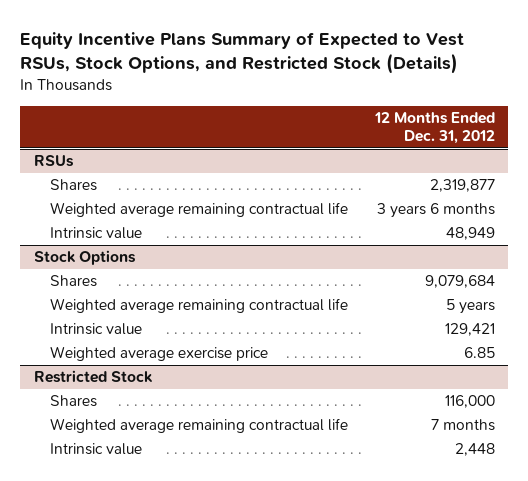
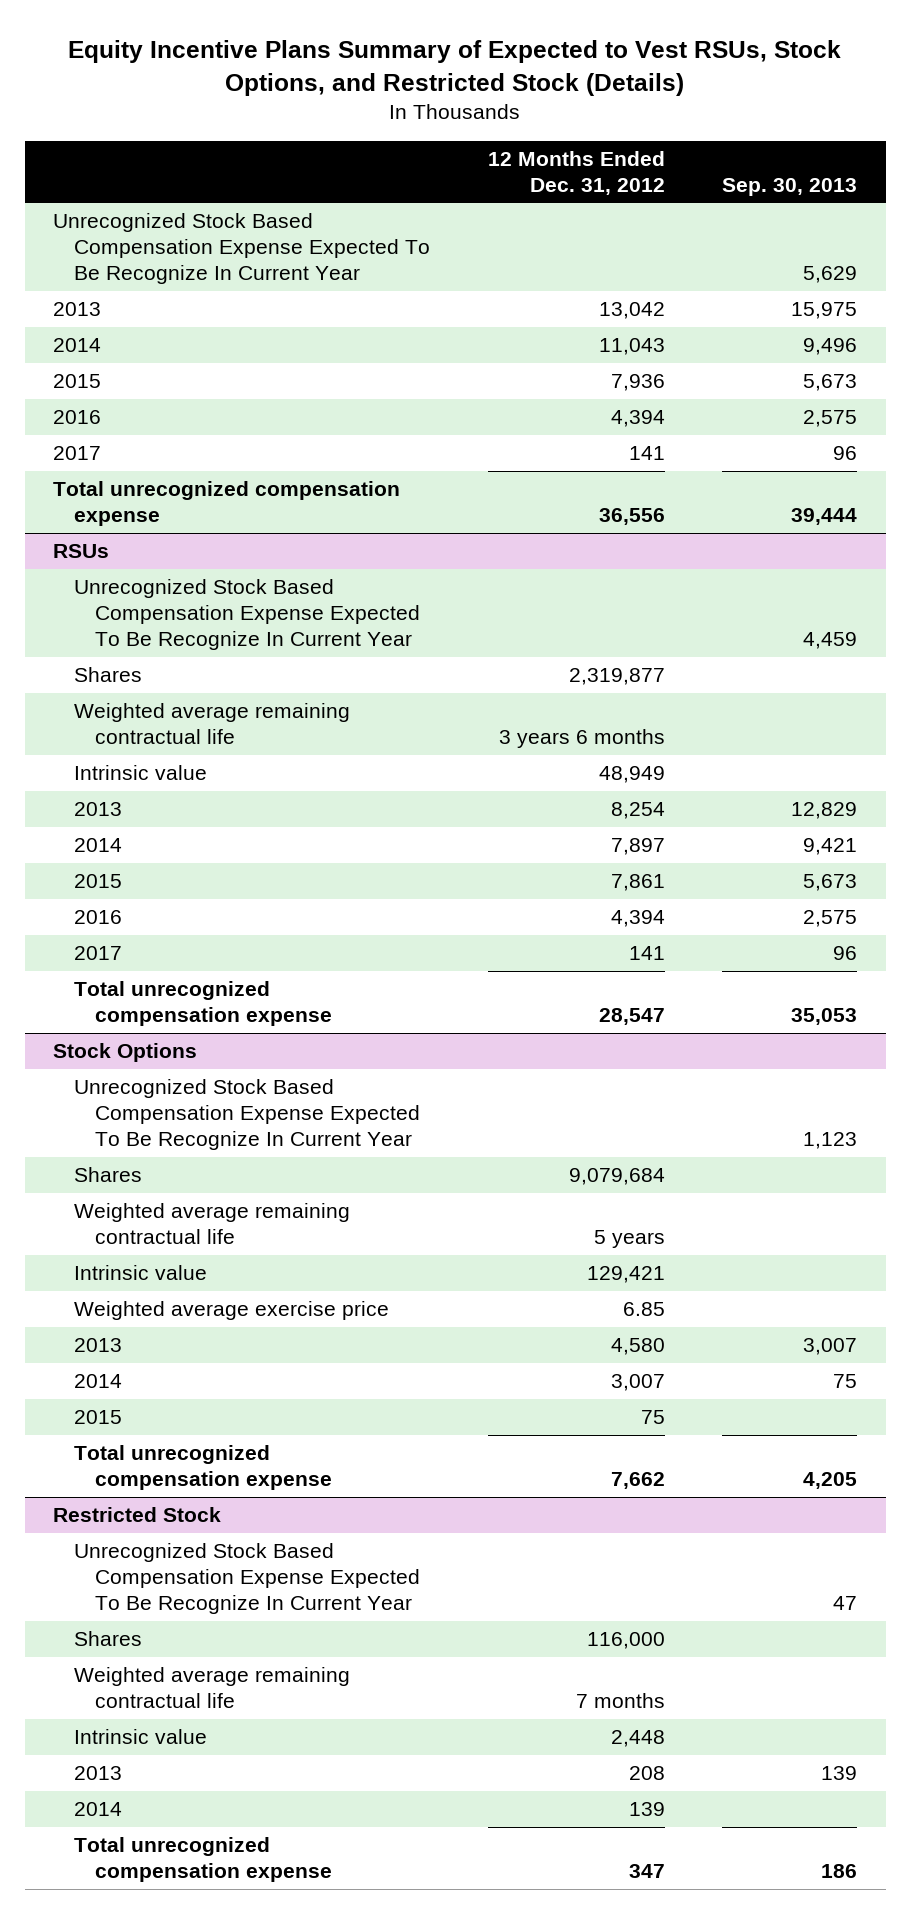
none -> [722,177,858,196] Sep. 30, 2013
none -> [53,213,431,285] Unrecognized Stock Based Compensation Expense Expected To Be Recognize In Current Year
none -> [53,302,102,317] 2013
none -> [53,338,102,353] 2014
none -> [53,374,102,389] 2015
none -> [53,410,102,425] 2016
none -> [53,446,102,461] 2017
none -> [53,481,401,527] Total unrecognized compensation expense
none -> [74,579,421,651] Unrecognized Stock Based Compensation Expense Expected To Be Recognize In Current Year
none -> [74,802,123,817] 2013
none -> [74,838,123,853] 2014
none -> [74,874,123,889] 2015
none -> [74,910,123,925] 2016
none -> [74,946,123,961] 2017
none -> [74,981,333,1027] Total unrecognized compensation expense
none -> [74,1079,421,1151] Unrecognized Stock Based Compensation Expense Expected To Be Recognize In Current Year
none -> [74,1338,123,1353] 2013
none -> [74,1374,123,1389] 2014
none -> [74,1410,123,1425] 2015
none -> [74,1445,333,1491] Total unrecognized compensation expense
none -> [74,1543,421,1615] Unrecognized Stock Based Compensation Expense Expected To Be Recognize In Current Year
none -> [74,1766,123,1781] 2013
none -> [74,1802,123,1817] 2014
none -> [74,1837,333,1883] Total unrecognized compensation expense

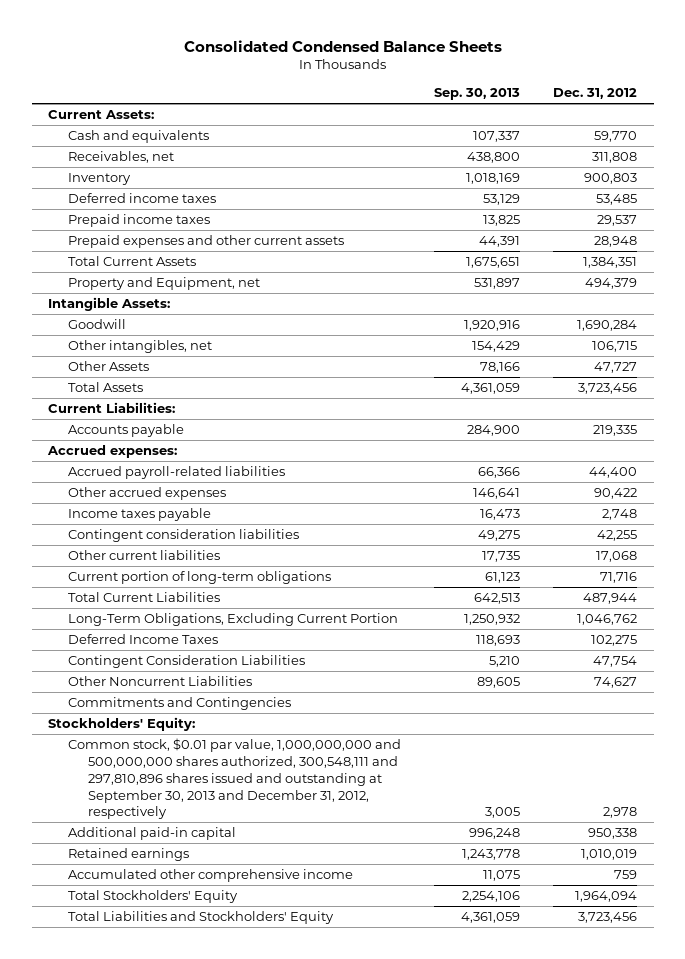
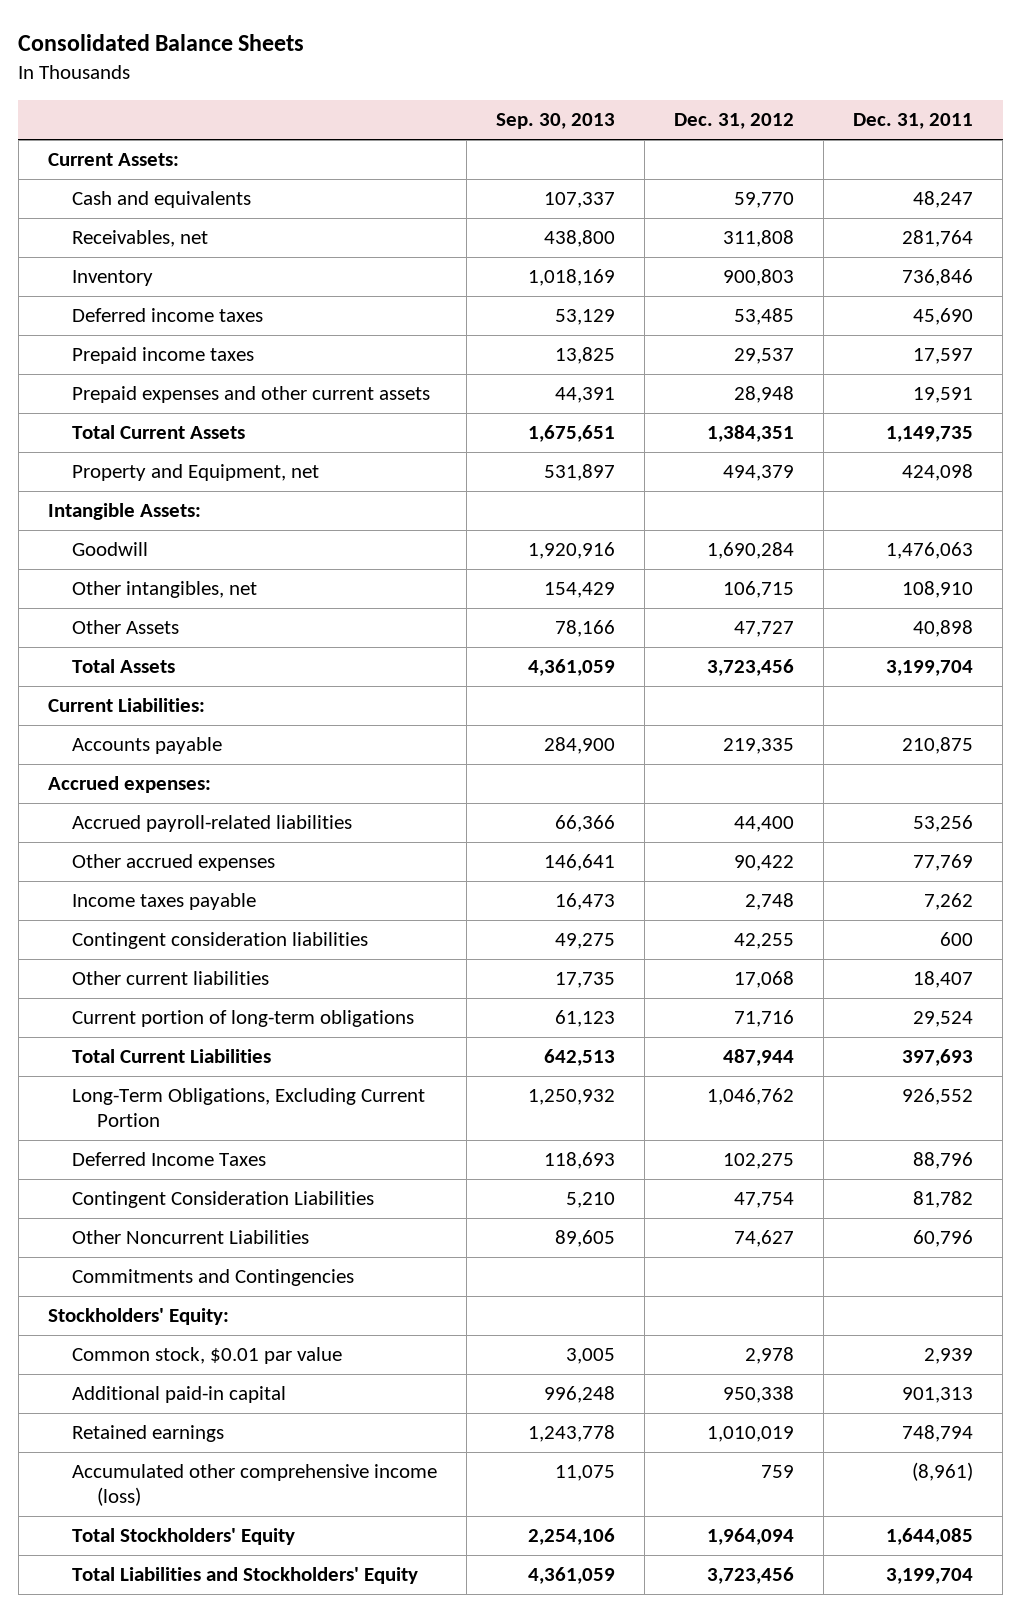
[183,39,502,52] Consolidated Condensed Balance Sheets -> [18,33,305,51] Consolidated Balance Sheets
none -> [853,113,974,130] Dec. 31, 2011
[68,737,402,820] Common stock, $0.01 par value, 1,000,000,000 and 500,000,000 shares authorized, 300,548,111 and 297,810,896 shares issued and outstanding at September 30, 2013 and December 31, 2012, respectively -> [72,1347,343,1365] Common stock, $0.01 par value
[68,868,354,882] Accumulated other comprehensive income -> [72,1464,438,1507] Accumulated other comprehensive income (loss)

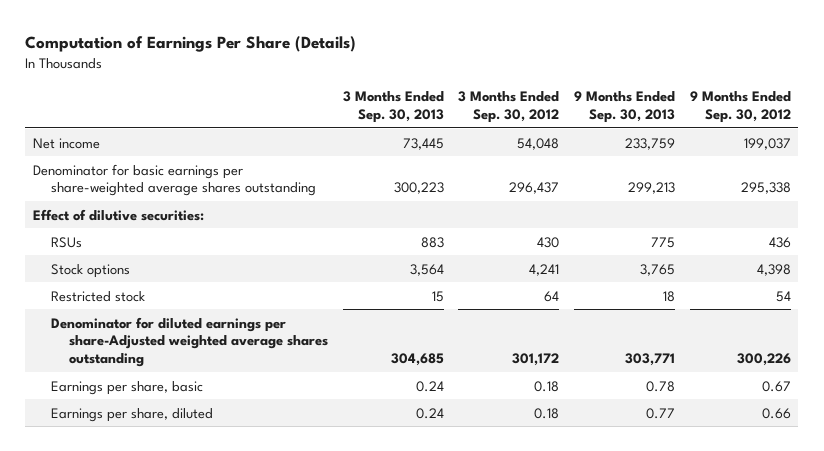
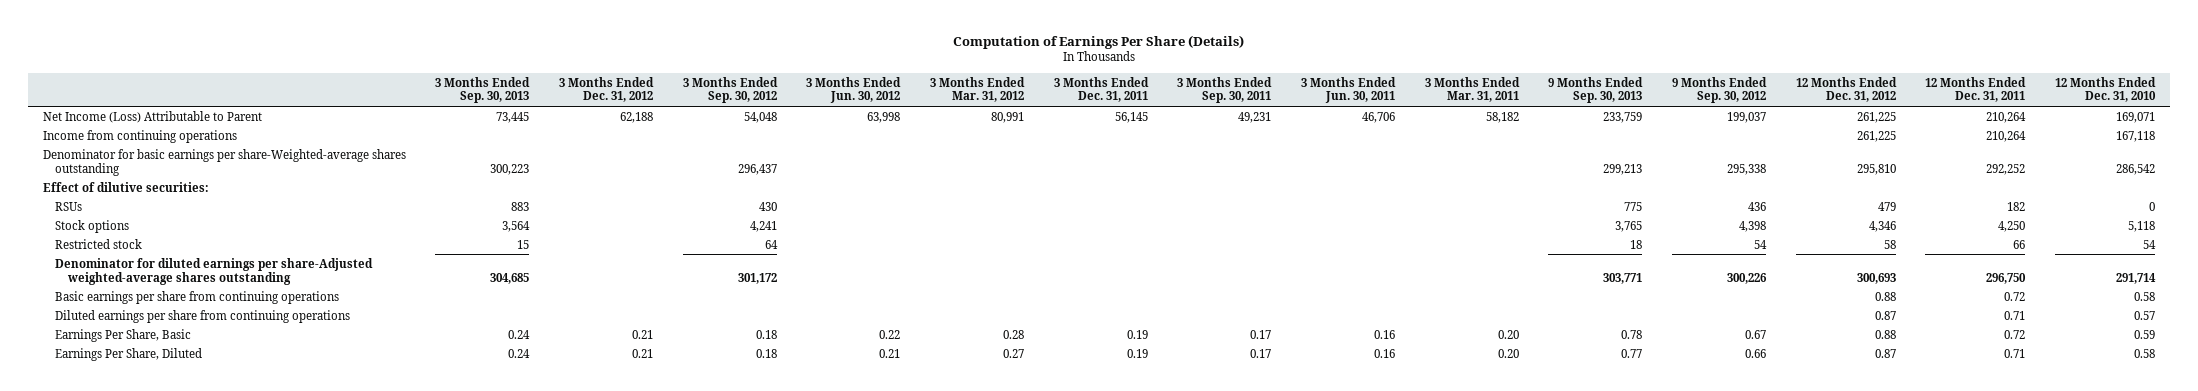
none -> [559,76,655,103] 3 Months Ended Dec. 31, 2012
none -> [806,76,902,104] 3 Months Ended Jun. 30, 2012
none -> [930,76,1026,103] 3 Months Ended Mar. 31, 2012
none -> [1053,76,1149,103] 3 Months Ended Dec. 31, 2011
none -> [1177,76,1273,104] 3 Months Ended Sep. 30, 2011
none -> [1301,76,1397,104] 3 Months Ended Jun. 30, 2011
none -> [1424,76,1520,103] 3 Months Ended Mar. 31, 2011
none -> [1795,76,1897,103] 12 Months Ended Dec. 31, 2012
none -> [1925,76,2027,103] 12 Months Ended Dec. 31, 2011
none -> [2055,76,2157,103] 12 Months Ended Dec. 31, 2010
[32,137,100,149] Net income -> [42,110,262,123] Net Income (Loss) Attributable to Parent
none -> [42,129,237,143] Income from continuing operations
[32,163,316,197] Denominator for basic earnings per share-weighted average shares outstanding -> [42,148,406,176] Denominator for basic earnings per share-Weighted-average shares outstanding
[50,316,328,367] Denominator for diluted earnings per share-Adjusted weighted average shares outstanding -> [55,257,374,285] Denominator for diluted earnings per share-Adjusted weighted-average shares outstanding
none -> [55,290,340,304] Basic earnings per share from continuing operations
none -> [55,309,351,323] Diluted earnings per share from continuing operations
[50,380,203,395] Earnings per share, basic -> [55,328,192,342] Earnings Per Share, Basic
[50,407,213,422] Earnings per share, diluted -> [55,347,203,361] Earnings Per Share, Diluted

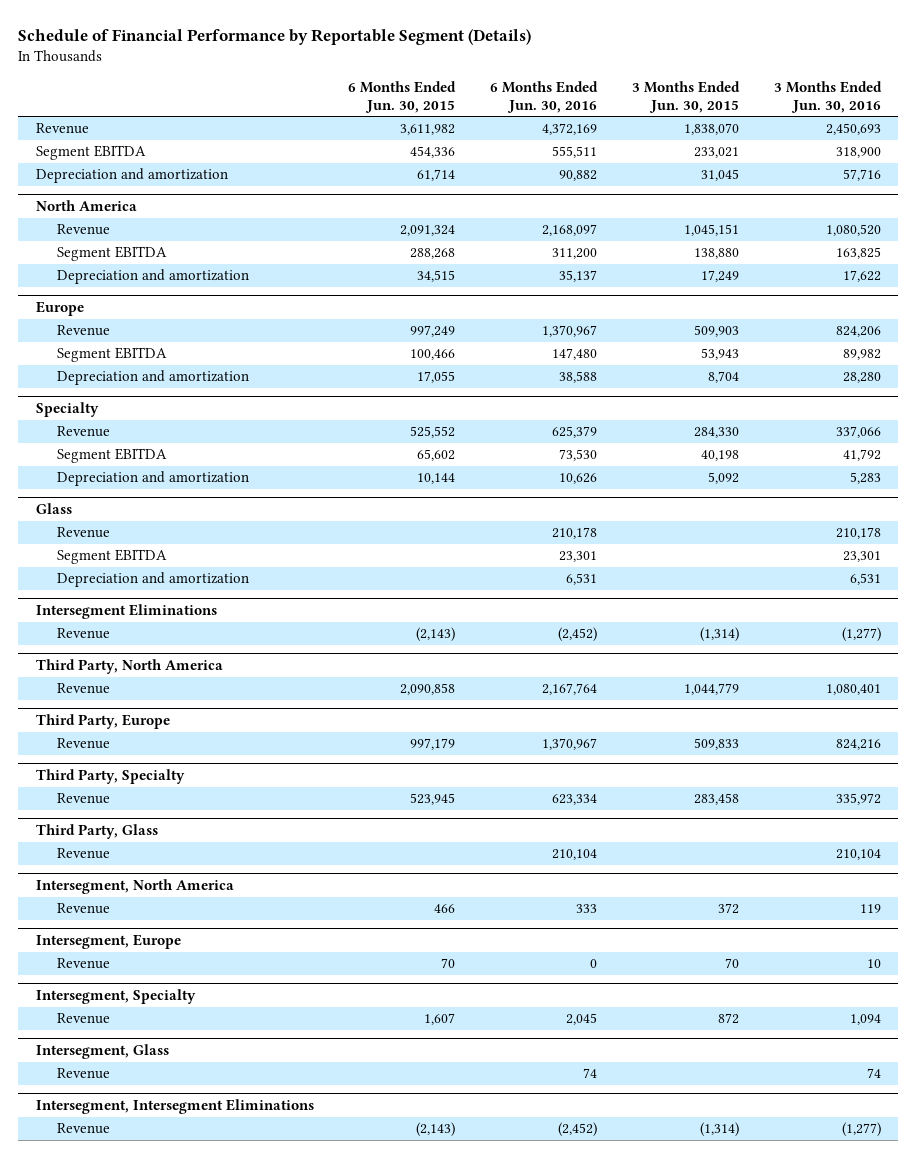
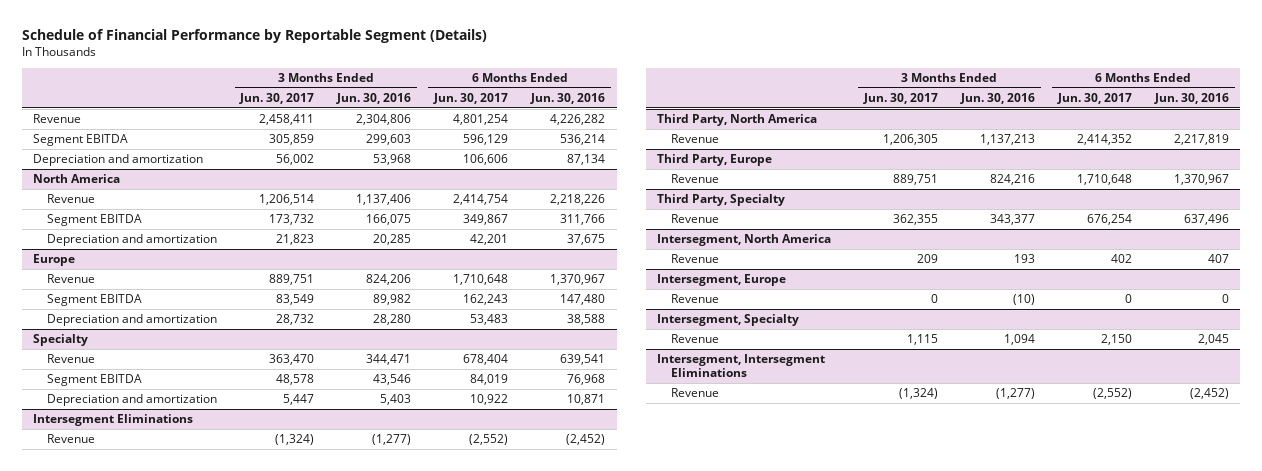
[348,81,457,113] 6 Months Ended Jun. 30, 2015 -> none
[632,81,741,113] 3 Months Ended Jun. 30, 2015 -> none
none -> [239,92,315,104] Jun. 30, 2017
none -> [433,92,509,104] Jun. 30, 2017
[542,123,598,136] 4,372,169 -> [550,114,606,126] 4,226,282
[825,123,881,136] 2,450,693 -> [356,114,412,126] 2,304,806
[552,146,598,159] 555,511 -> [560,134,606,146] 536,214
[835,147,881,159] 318,900 -> [366,134,412,146] 299,603
[559,170,598,182] 90,882 -> [567,154,606,166] 87,134
[842,169,881,182] 57,716 -> [373,154,412,166] 53,968
[542,224,598,237] 2,168,097 -> [550,194,606,206] 2,218,226
[825,224,881,237] 1,080,520 -> [356,194,412,206] 1,137,406
[552,248,598,260] 311,200 -> [560,214,606,226] 311,766
[835,247,881,260] 163,825 -> [366,214,412,226] 166,075
[559,270,598,283] 35,137 -> [567,234,606,246] 37,675
[842,270,881,283] 17,622 -> [373,234,412,246] 20,285
[35,502,72,514] Glass -> none
[57,527,111,539] Revenue -> none
[57,549,168,565] Segment EBITDA -> none
[57,572,250,588] Depreciation and amortization -> none
[552,426,598,439] 625,379 -> [560,354,606,366] 639,541
[835,426,881,439] 337,066 -> [366,354,412,366] 344,471
[559,449,598,462] 73,530 -> [567,374,606,386] 76,968
[842,449,881,462] 41,792 -> [373,374,412,386] 43,546
[559,473,598,485] 10,626 -> [567,394,606,406] 10,871
[849,472,881,485] 5,283 -> [380,394,412,406] 5,403
[542,683,598,696] 2,167,764 -> [1173,134,1229,146] 2,217,819
[825,684,881,696] 1,080,401 -> [979,134,1035,146] 1,137,213
[35,823,158,839] Third Party, Glass -> none
[57,848,111,860] Revenue -> none
[552,794,598,806] 623,334 -> [1183,214,1229,226] 637,496
[835,793,881,806] 335,972 -> [989,214,1035,226] 343,377
[576,904,598,914] 333 -> [1207,254,1229,264] 407
[859,904,881,914] 119 -> [1013,254,1035,264] 193
[866,959,881,969] 10 -> [1012,294,1035,306] (10)
[35,1043,169,1059] Intersegment, Glass -> none
[57,1068,111,1080] Revenue -> none

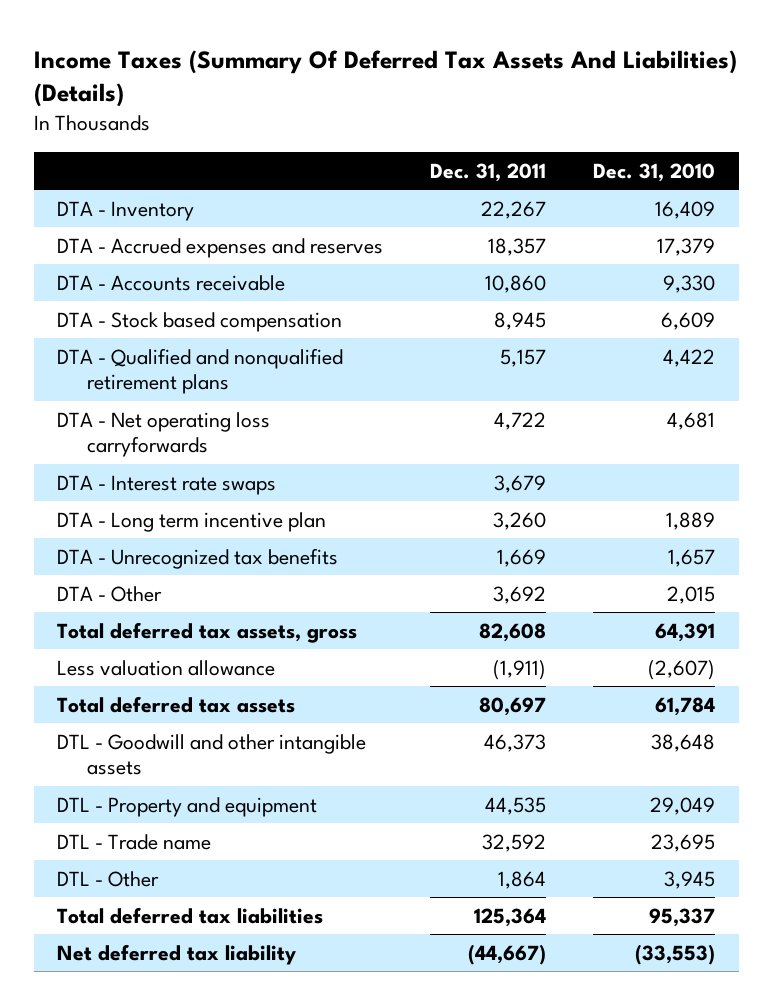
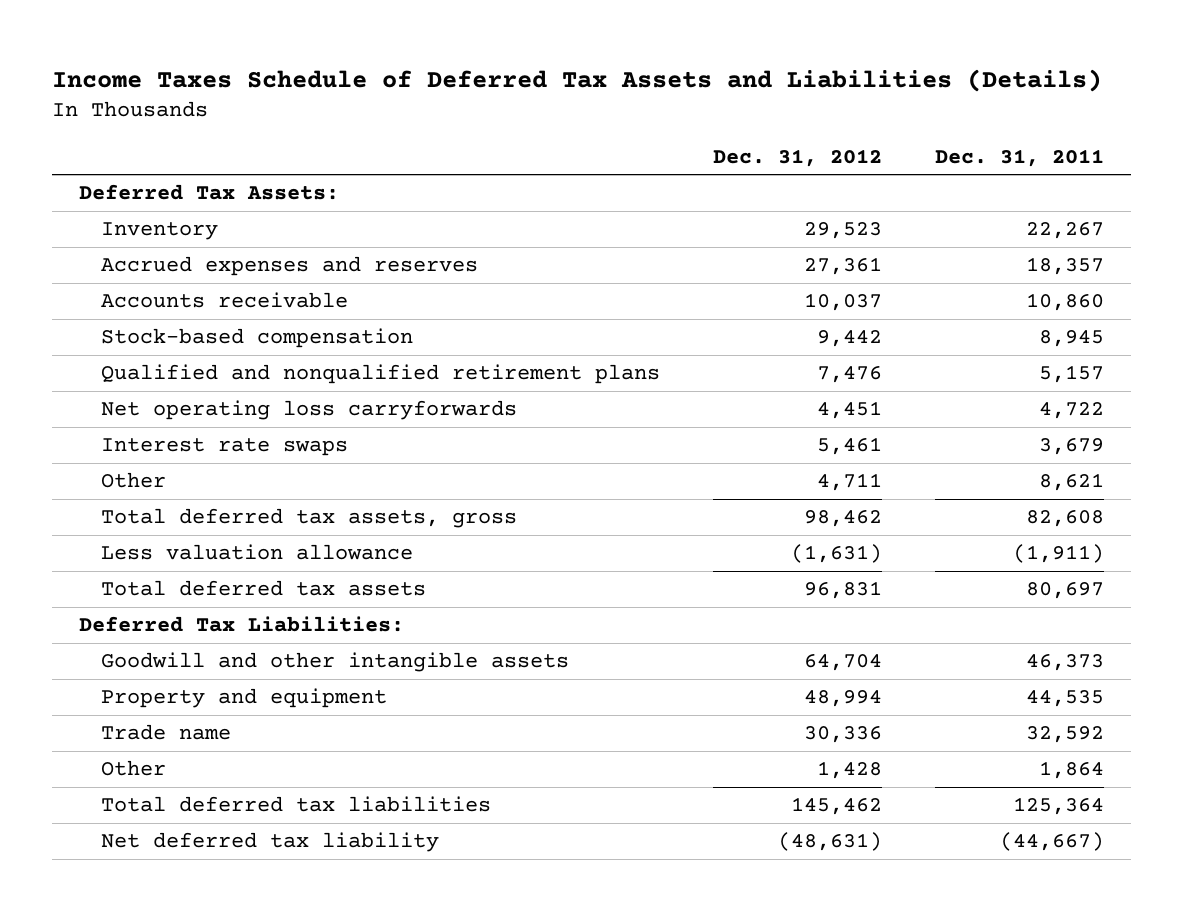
[33,49,737,108] Income Taxes (Summary Of Deferred Tax Assets And Liabilities) (Details) -> [52,68,1103,92] Income Taxes Schedule of Deferred Tax Assets and Liabilities (Details)
[593,162,716,182] Dec. 31, 2010 -> none
none -> [713,148,883,167] Dec. 31, 2012
[57,511,327,532] DTA - Long term incentive plan -> none
[57,547,339,569] DTA - Unrecognized tax benefits -> none
none -> [79,184,340,201] Deferred Tax Assets:
[57,200,195,221] DTA - Inventory -> [101,222,219,241] Inventory
[57,237,384,258] DTA - Accrued expenses and reserves -> [101,256,479,277] Accrued expenses and reserves
[57,274,286,291] DTA - Accounts receivable -> [101,292,349,309] Accounts receivable
[57,311,343,332] DTA - Stock based compensation -> [101,328,414,349] Stock-based compensation
[57,347,344,395] DTA - Qualified and nonqualified retirement plans -> [101,364,661,385] Qualified and nonqualified retirement plans
[57,411,271,458] DTA - Net operating loss carryforwards -> [101,400,518,421] Net operating loss carryforwards
[57,474,277,495] DTA - Interest rate swaps -> [101,438,349,457] Interest rate swaps
[57,585,163,602] DTA - Other -> [101,472,167,489] Other
[493,585,547,604] 3,692 -> [1039,473,1105,492] 8,621
none -> [79,616,405,633] Deferred Tax Liabilities:
[57,733,367,776] DTL - Goodwill and other intangible assets -> [101,652,570,673] Goodwill and other intangible assets
[57,796,318,817] DTL - Property and equipment -> [101,688,388,709] Property and equipment
[57,833,212,850] DTL - Trade name -> [101,724,232,741] Trade name
[57,870,160,887] DTL - Other -> [101,760,167,777] Other

